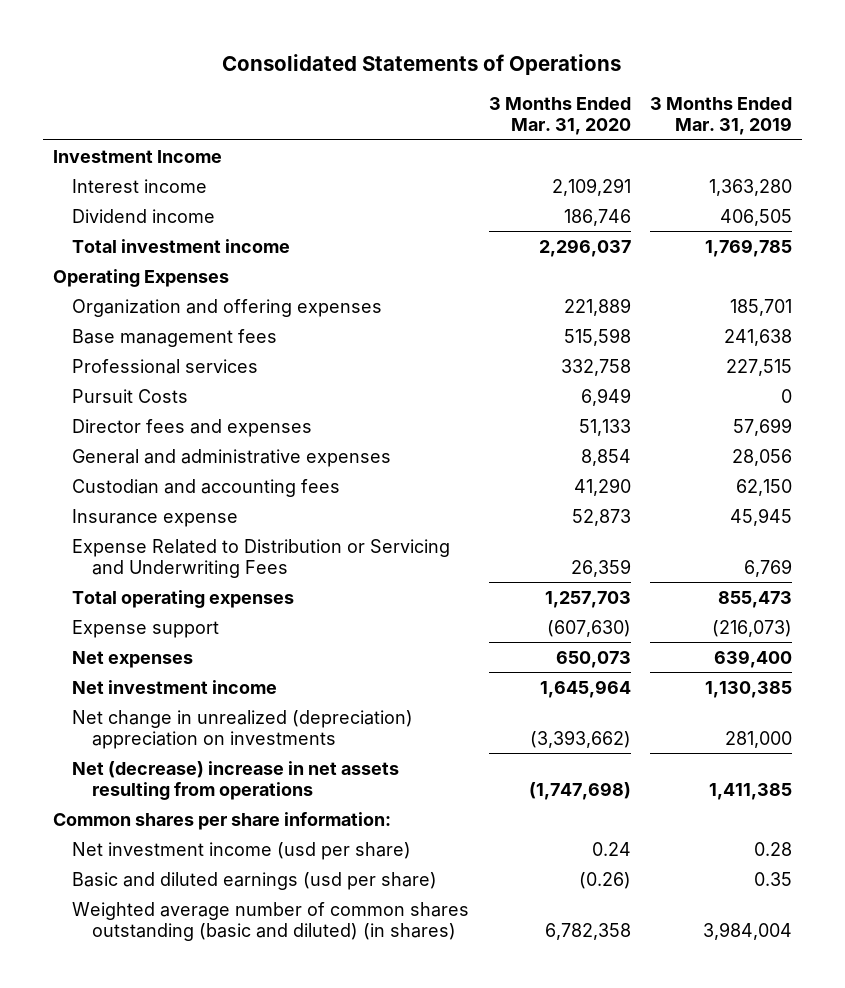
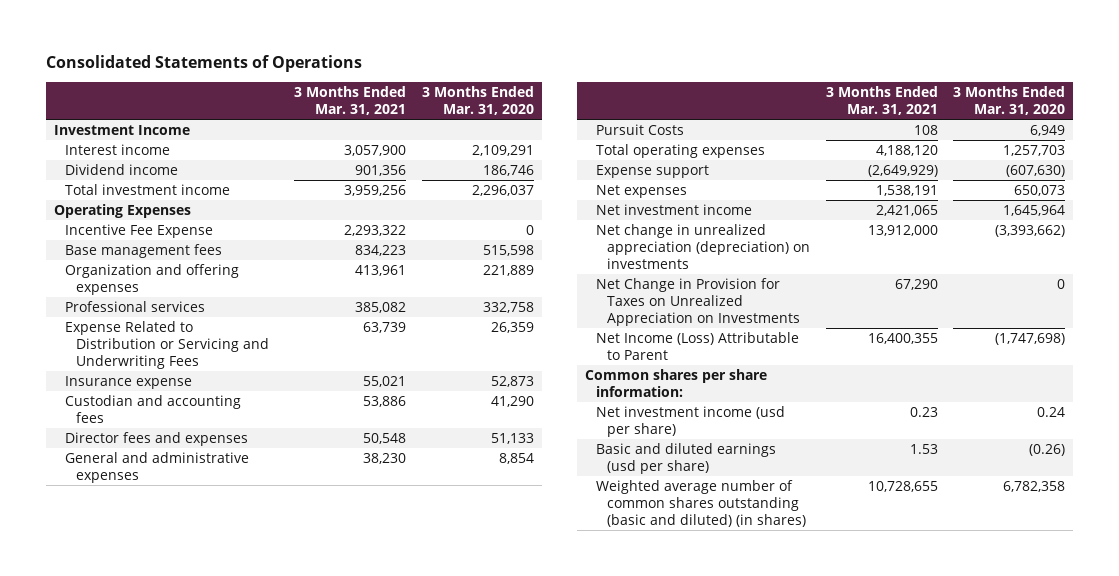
[650,97,793,136] 3 Months Ended Mar. 31, 2019 -> none
none -> [294,86,407,116] 3 Months Ended Mar. 31, 2021
none -> [64,224,213,239] Incentive Fee Expense
[72,298,383,317] Organization and offering expenses -> [64,264,239,296] Organization and offering expenses
[72,538,451,578] Expense Related to Distribution or Servicing and Underwriting Fees -> [64,321,269,370] Expense Related to Distribution or Servicing and Underwriting Fees
[72,508,239,527] Insurance expense -> [64,376,192,390] Insurance expense
[72,478,341,497] Custodian and accounting fees -> [64,395,241,424] Custodian and accounting fees
[72,388,189,403] Pursuit Costs -> [596,124,685,136] Pursuit Costs
[72,709,414,749] Net change in unrealized (depreciation) appreciation on investments -> [596,224,810,270] Net change in unrealized appreciation (depreciation) on investments
none -> [596,278,800,327] Net Change in Provision for Taxes on Unrealized Appreciation on Investments
[72,760,400,800] Net (decrease) increase in net assets resulting from operations -> [596,332,800,361] Net Income (Loss) Attributable to Parent

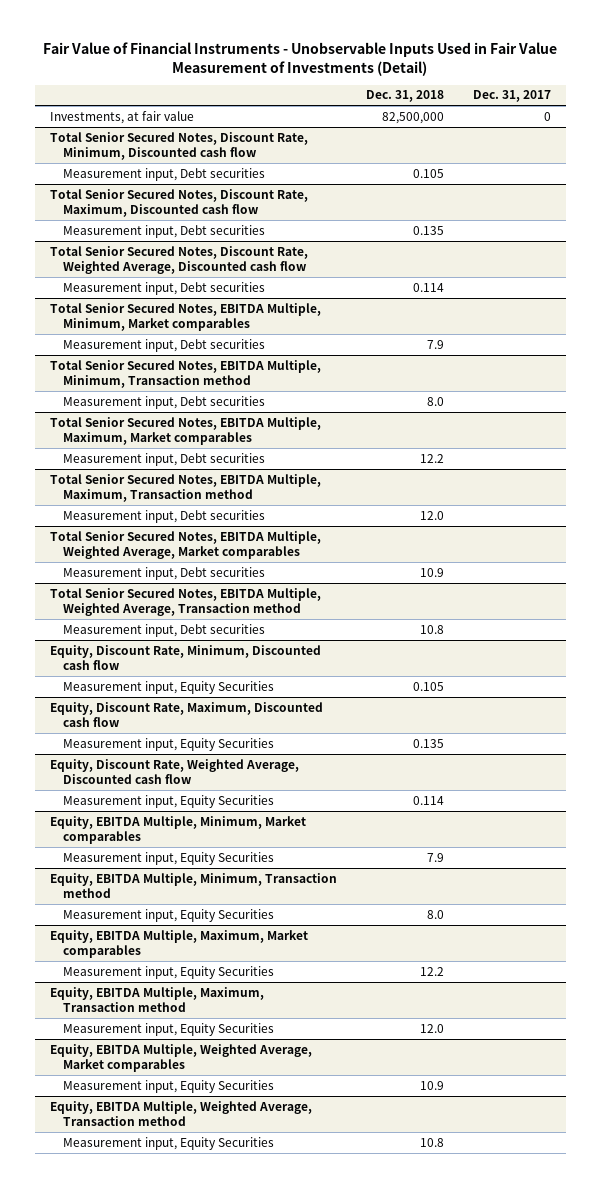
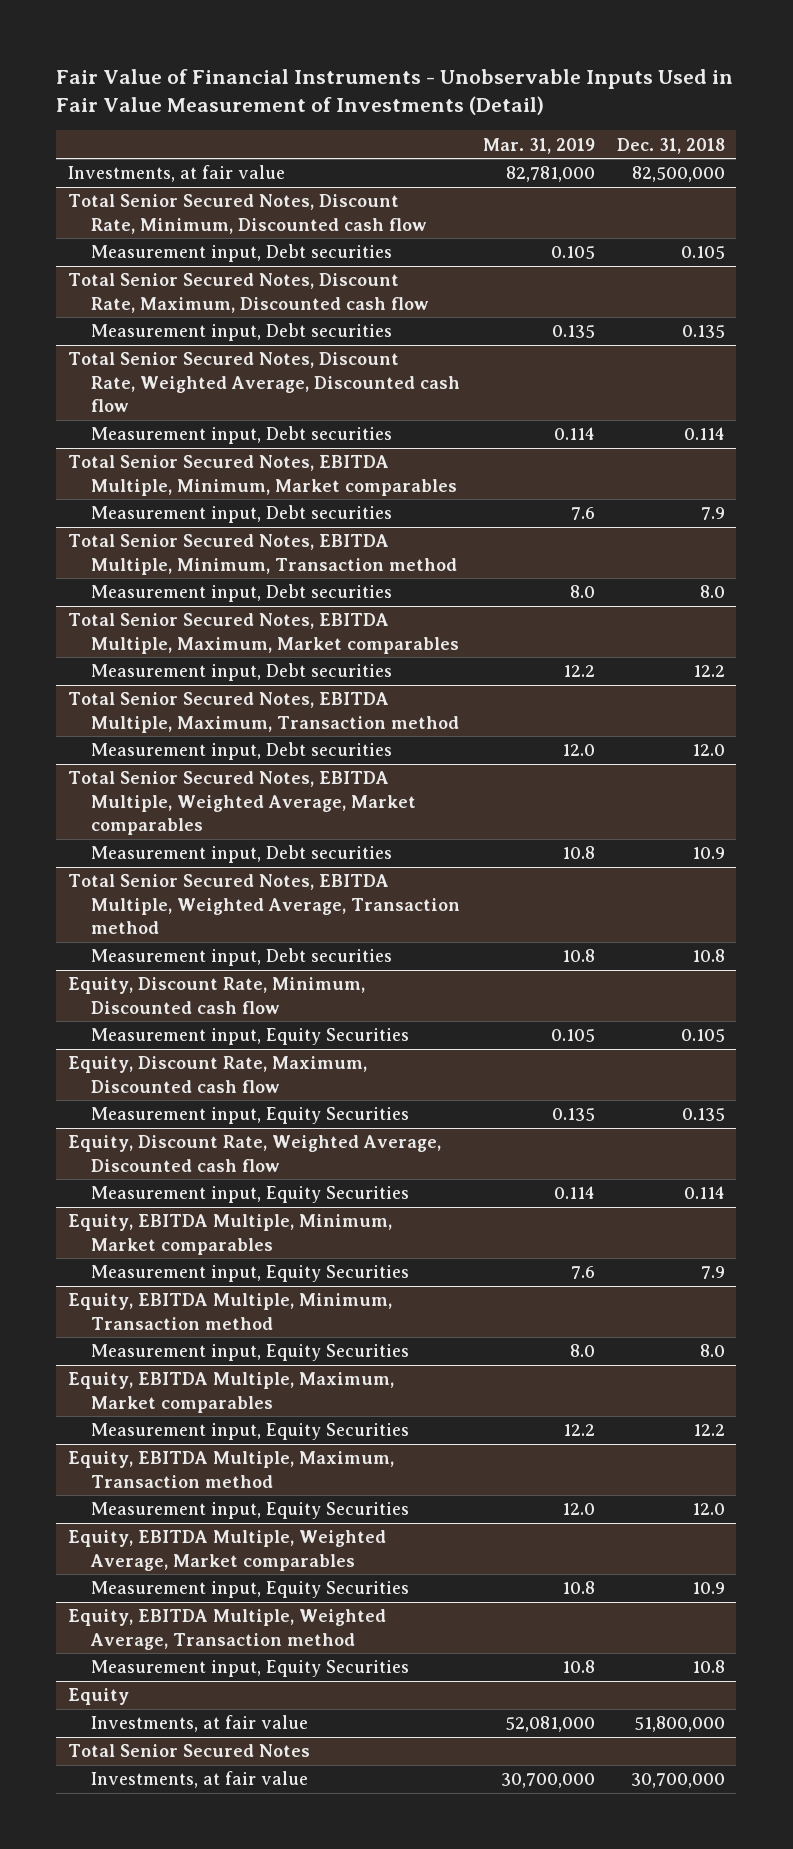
[473,90,552,103] Dec. 31, 2017 -> none
none -> [482,137,595,154] Mar. 31, 2019
none -> [67,1688,129,1706] Equity
none -> [91,1715,309,1733] Investments, at fair value
none -> [67,1744,310,1758] Total Senior Secured Notes
none -> [91,1771,309,1789] Investments, at fair value

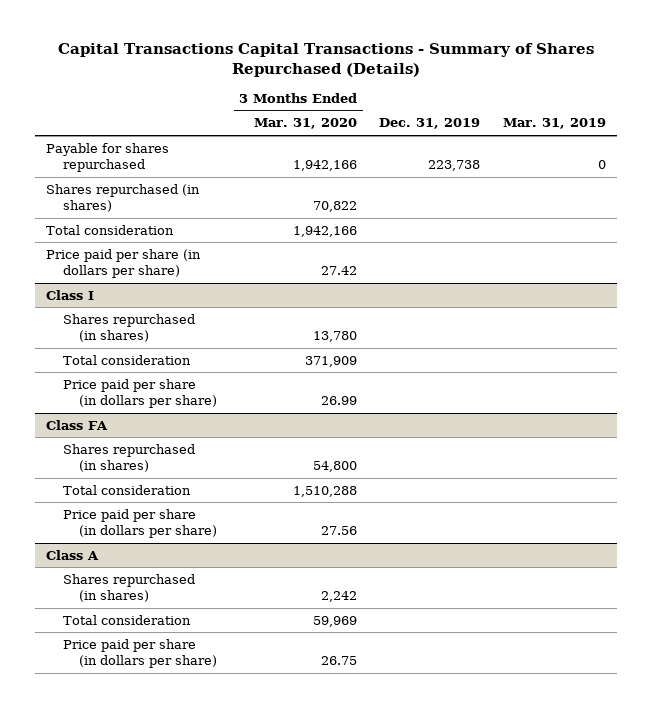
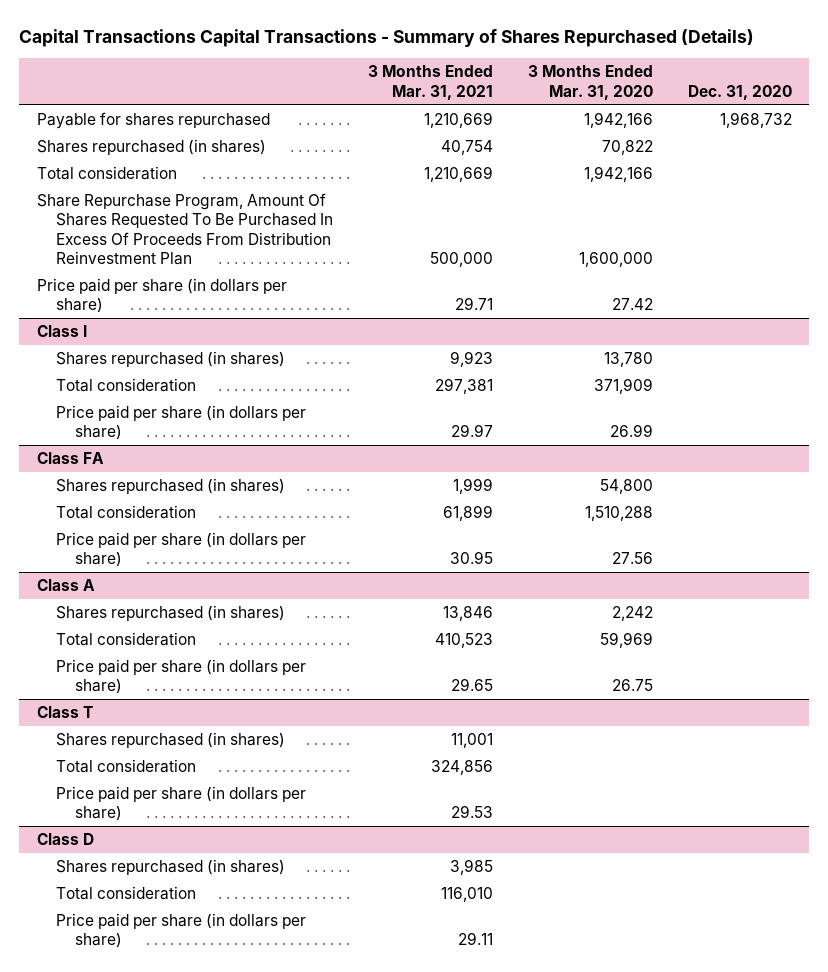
[379,118,481,130] Dec. 31, 2019 -> none
[502,118,606,130] Mar. 31, 2019 -> none
none -> [367,65,493,100] 3 Months Ended Mar. 31, 2021
none -> [687,84,792,100] Dec. 31, 2020
none -> [36,192,333,266] Share Repurchase Program, Amount Of Shares Requested To Be Purchased In Excess Of Proceeds From Distribution Reinvestment Plan
none -> [36,705,93,718] Class T
none -> [55,731,285,748] Shares repurchased (in shares)
none -> [55,758,196,773] Total consideration
none -> [55,785,306,822] Price paid per share (in dollars per share)
none -> [36,832,94,845] Class D
none -> [55,858,285,875] Shares repurchased (in shares)
none -> [55,885,196,900] Total consideration
none -> [55,912,306,949] Price paid per share (in dollars per share)

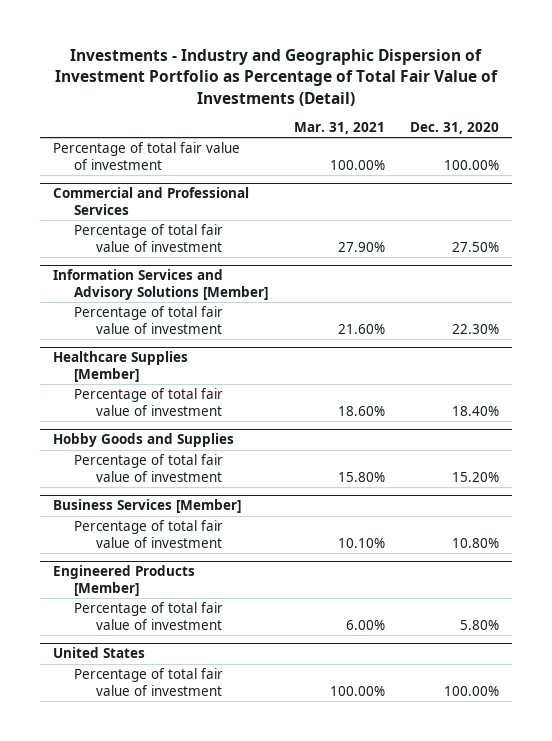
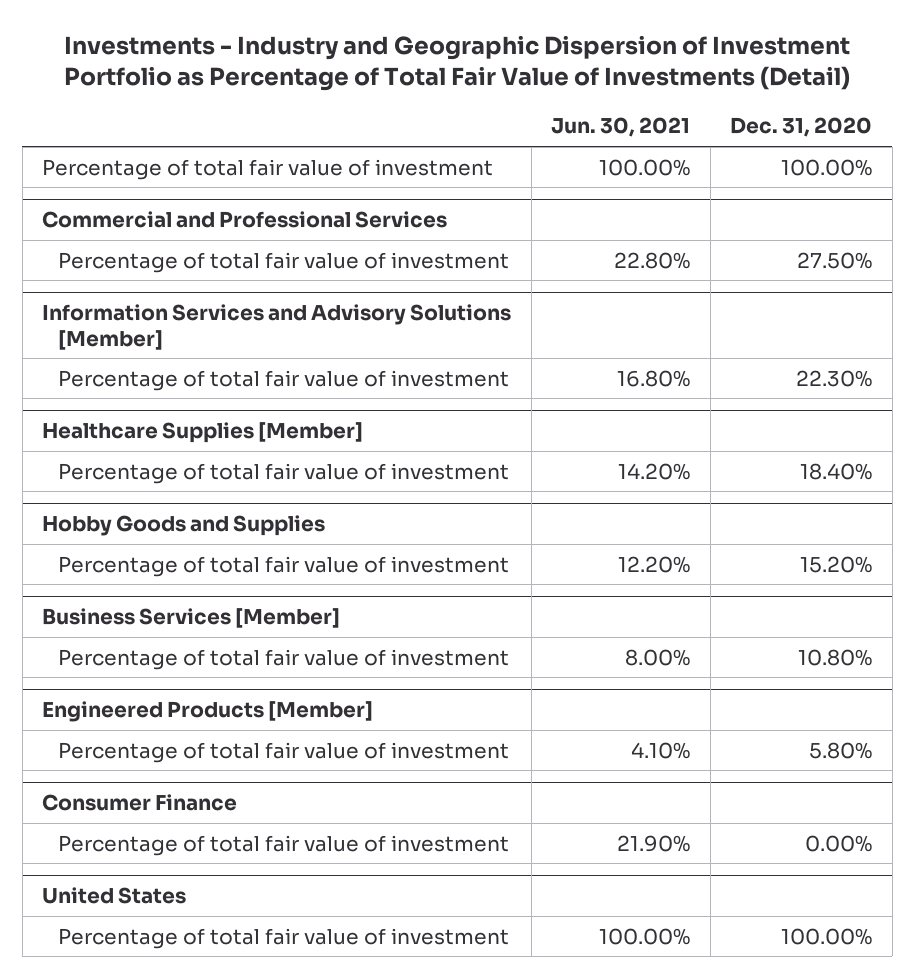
[293,122,385,135] Mar. 31, 2021 -> none
none -> [551,117,691,138] Jun. 30, 2021
none -> [42,794,238,812] Consumer Finance
none -> [57,834,509,856] Percentage of total fair value of investment

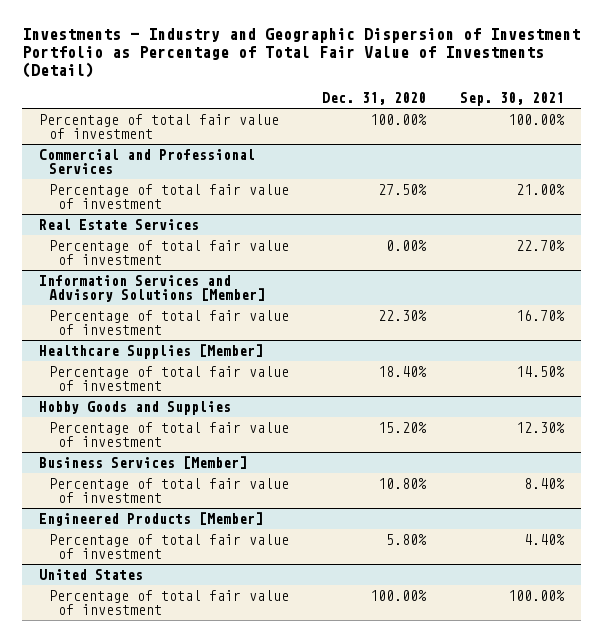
[551,117,691,138] Jun. 30, 2021 -> none
none -> [459,91,564,106] Sep. 30, 2021
none -> [38,218,199,230] Real Estate Services
none -> [48,239,289,266] Percentage of total fair value of investment
[42,794,238,812] Consumer Finance -> none
[57,834,509,856] Percentage of total fair value of investment -> none

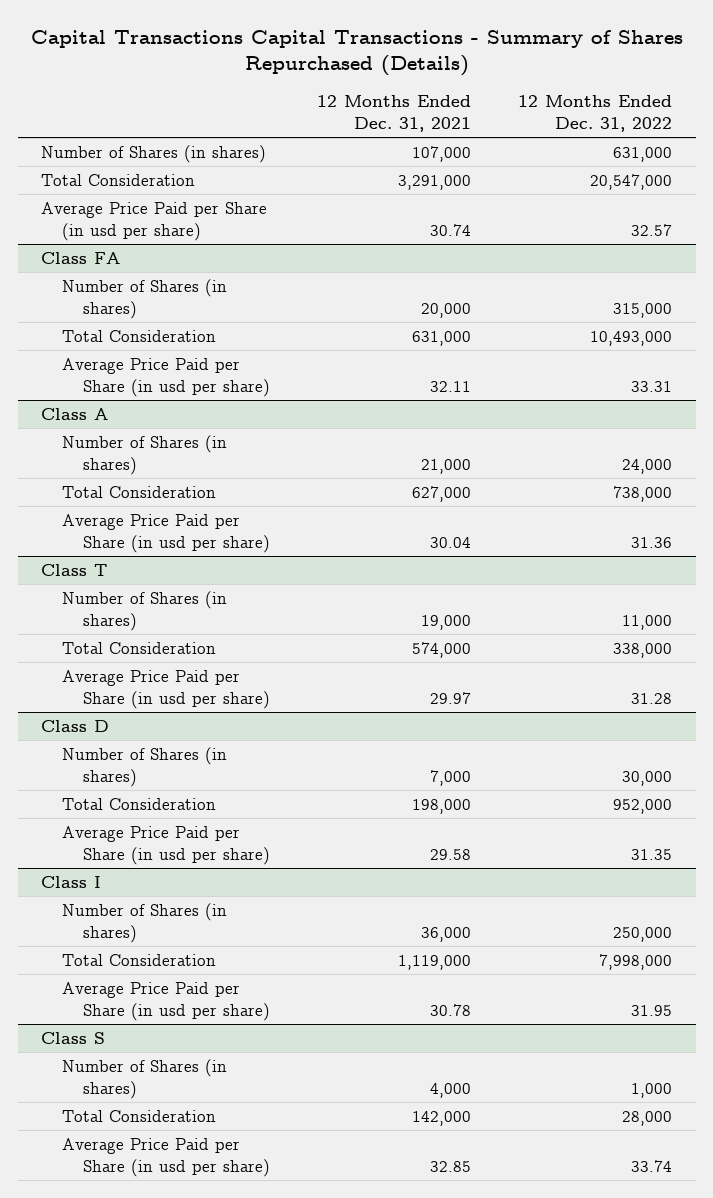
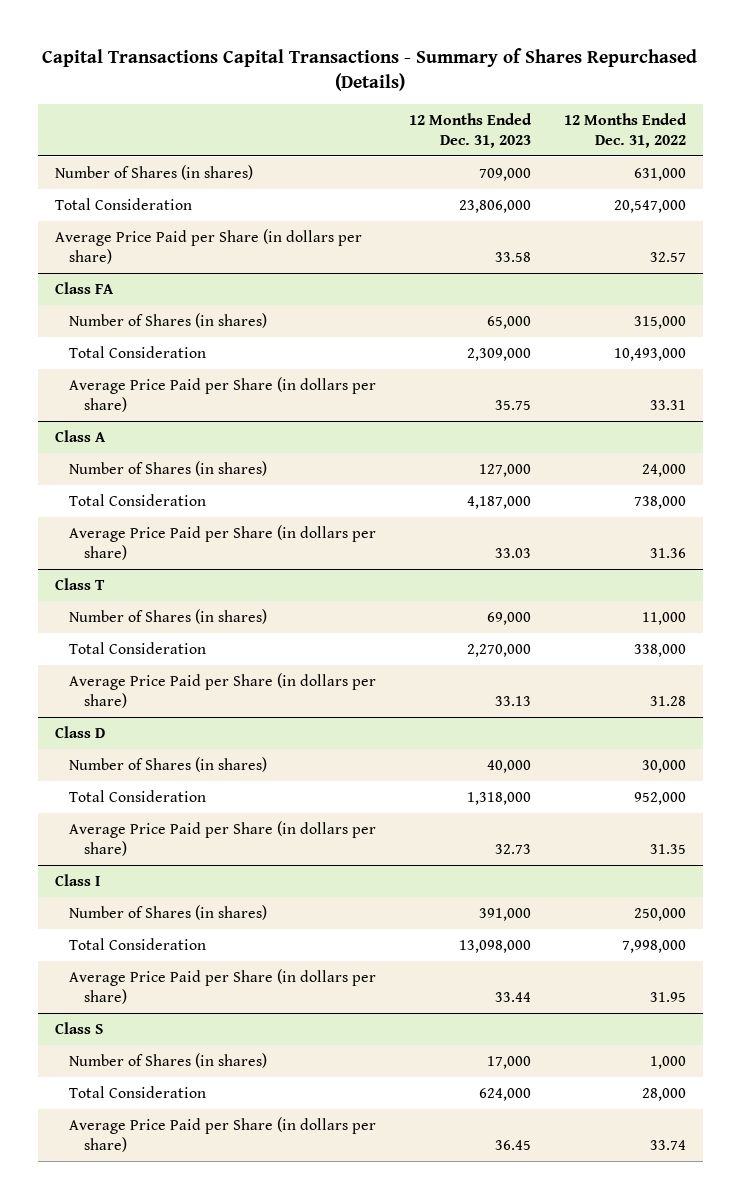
[317,94,472,132] 12 Months Ended Dec. 31, 2021 -> none
none -> [409,112,533,148] 12 Months Ended Dec. 31, 2023
[41,202,268,241] Average Price Paid per Share (in usd per share) -> [54,228,362,264] Average Price Paid per Share (in dollars per share)
[62,358,271,397] Average Price Paid per Share (in usd per share) -> [69,376,377,412] Average Price Paid per Share (in dollars per share)
[62,514,271,553] Average Price Paid per Share (in usd per share) -> [69,524,377,560] Average Price Paid per Share (in dollars per share)
[62,670,271,709] Average Price Paid per Share (in usd per share) -> [69,672,377,708] Average Price Paid per Share (in dollars per share)
[62,826,271,865] Average Price Paid per Share (in usd per share) -> [69,820,377,856] Average Price Paid per Share (in dollars per share)
[62,982,271,1021] Average Price Paid per Share (in usd per share) -> [69,968,377,1004] Average Price Paid per Share (in dollars per share)
[62,1138,271,1177] Average Price Paid per Share (in usd per share) -> [69,1116,377,1152] Average Price Paid per Share (in dollars per share)

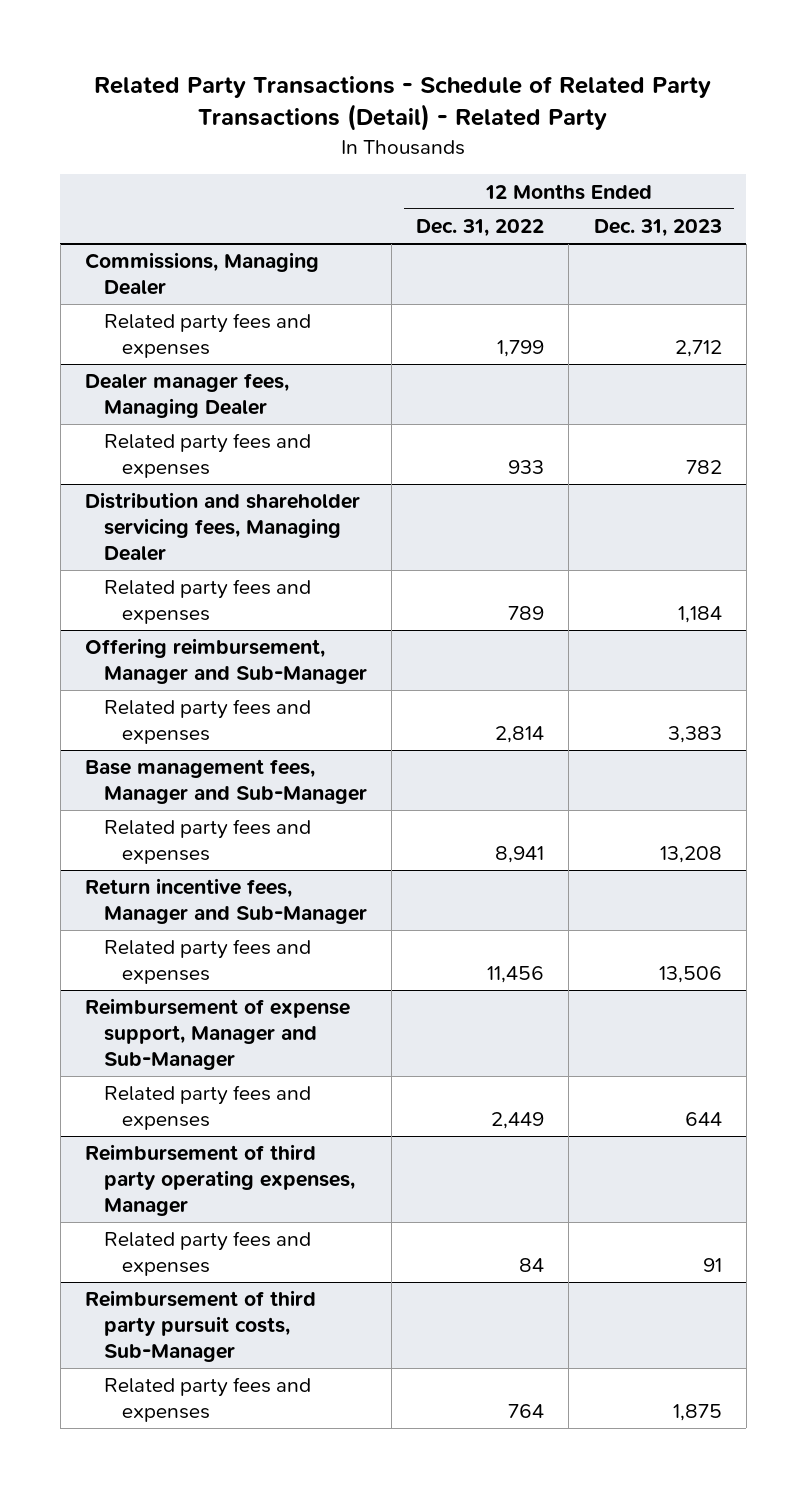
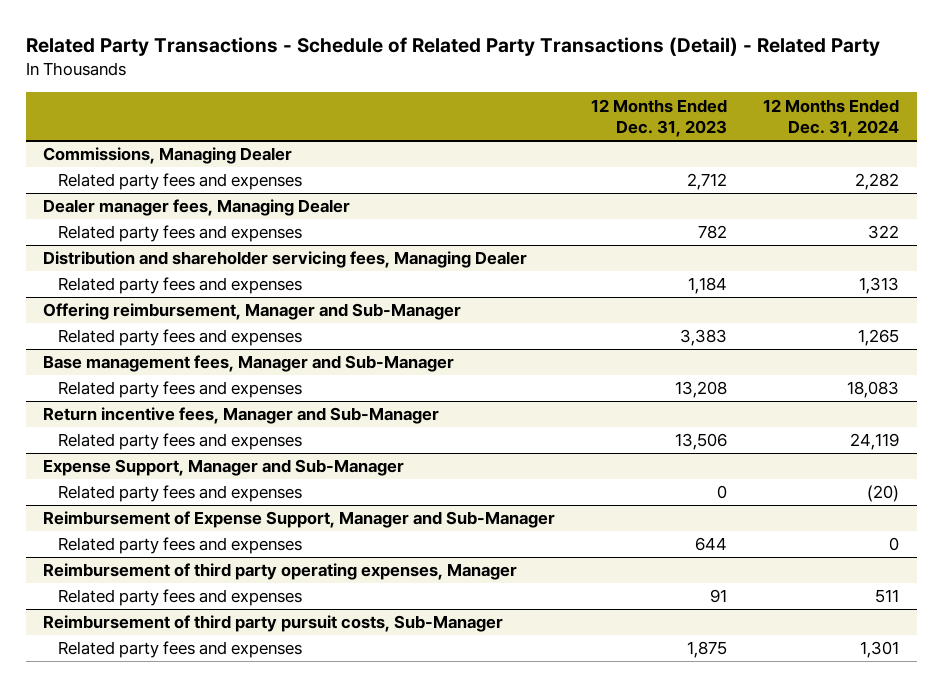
[416,219,545,238] Dec. 31, 2022 -> none
none -> [762,98,899,138] 12 Months Ended Dec. 31, 2024
none -> [43,459,405,477] Expense Support, Manager and Sub-Manager
none -> [57,485,302,503] Related party fees and expenses
[85,998,351,1070] Reimbursement of expense support, Manager and Sub-Manager -> [43,511,556,529] Reimbursement of Expense Support, Manager and Sub-Manager

